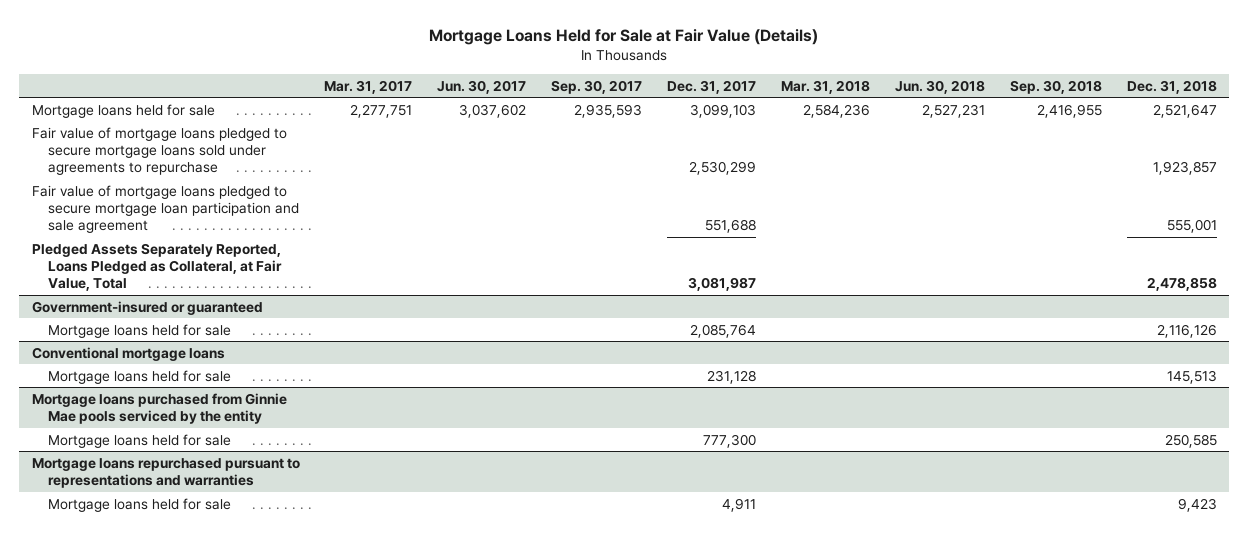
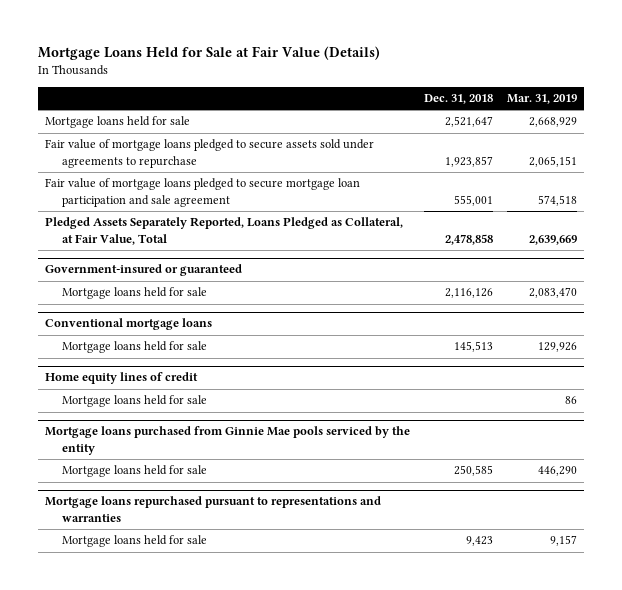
[324,79,413,94] Mar. 31, 2017 -> none
[437,79,527,94] Jun. 30, 2017 -> none
[551,79,643,94] Sep. 30, 2017 -> none
[667,79,757,94] Dec. 31, 2017 -> none
[780,79,870,94] Mar. 31, 2018 -> none
[894,79,985,94] Jun. 30, 2018 -> none
[1009,79,1102,94] Sep. 30, 2018 -> none
none -> [507,93,578,104] Mar. 31, 2019
[31,126,287,176] Fair value of mortgage loans pledged to secure mortgage loans sold under agreements to repurchase -> [45,139,375,168] Fair value of mortgage loans pledged to secure assets sold under agreements to repurchase
none -> [45,372,199,385] Home equity lines of credit
none -> [61,395,207,408] Mortgage loans held for sale

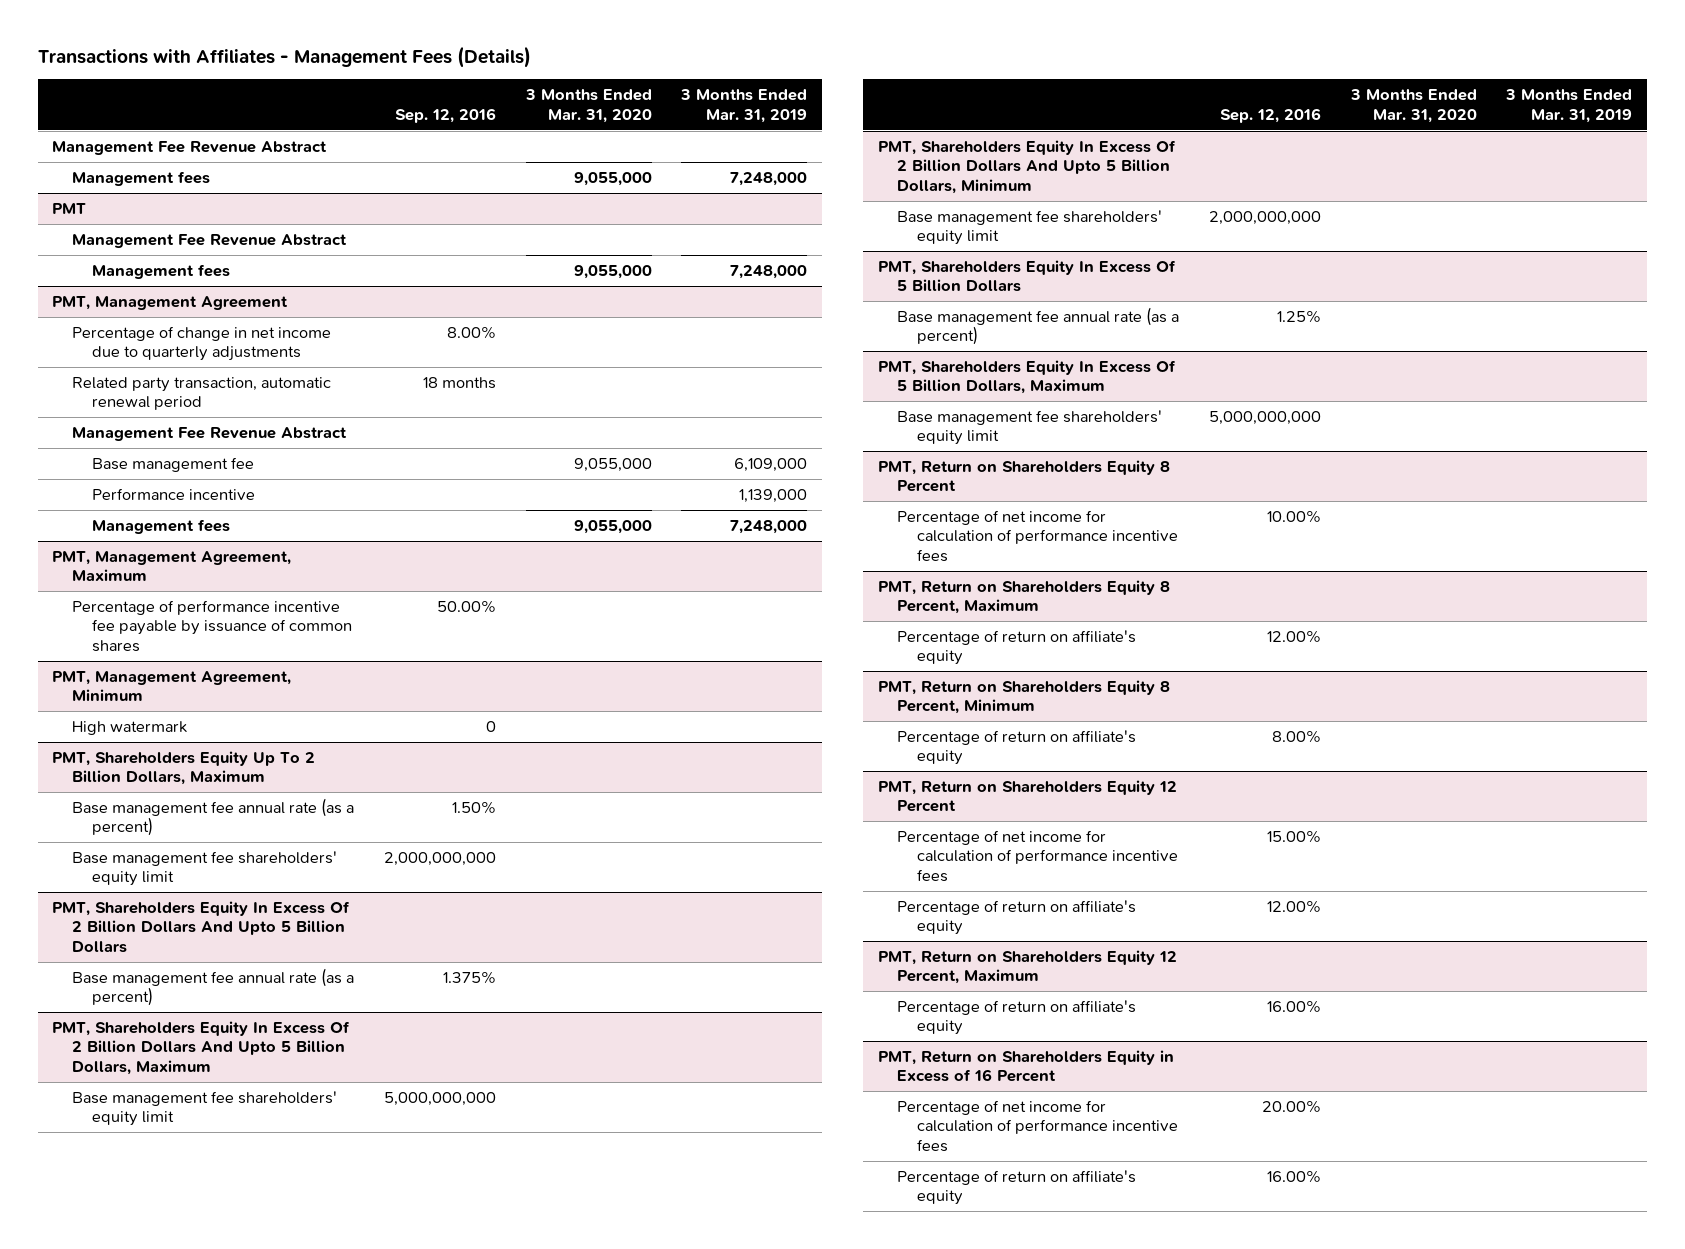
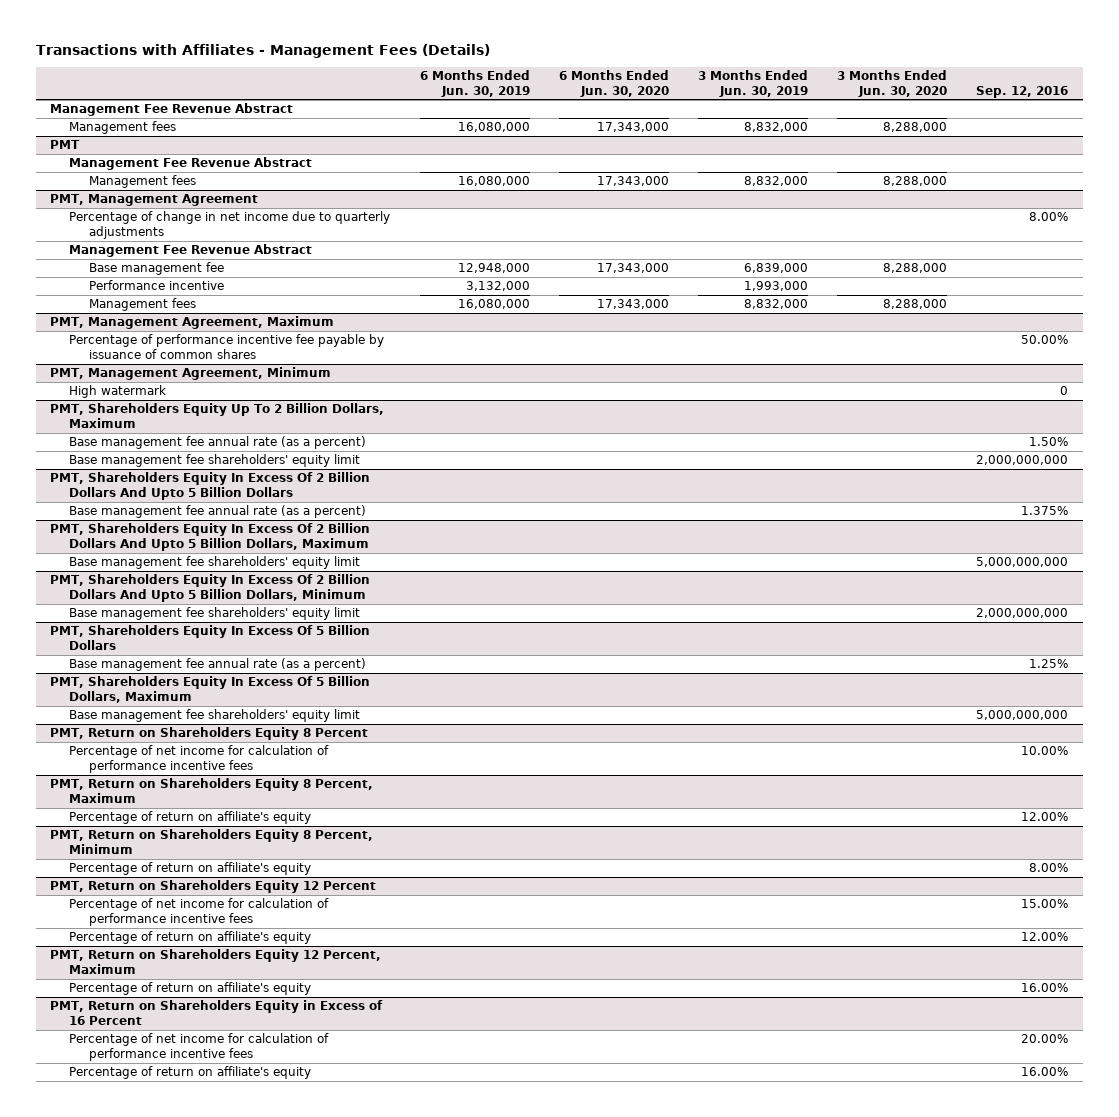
[524,89,652,123] 3 Months Ended Mar. 31, 2020 -> none
[680,89,808,123] 3 Months Ended Mar. 31, 2019 -> none
none -> [419,70,530,97] 6 Months Ended Jun. 30, 2019
none -> [558,70,669,97] 6 Months Ended Jun. 30, 2020
none -> [697,70,808,97] 3 Months Ended Jun. 30, 2019
none -> [837,70,948,97] 3 Months Ended Jun. 30, 2020
[72,377,332,411] Related party transaction, automatic renewal period -> none

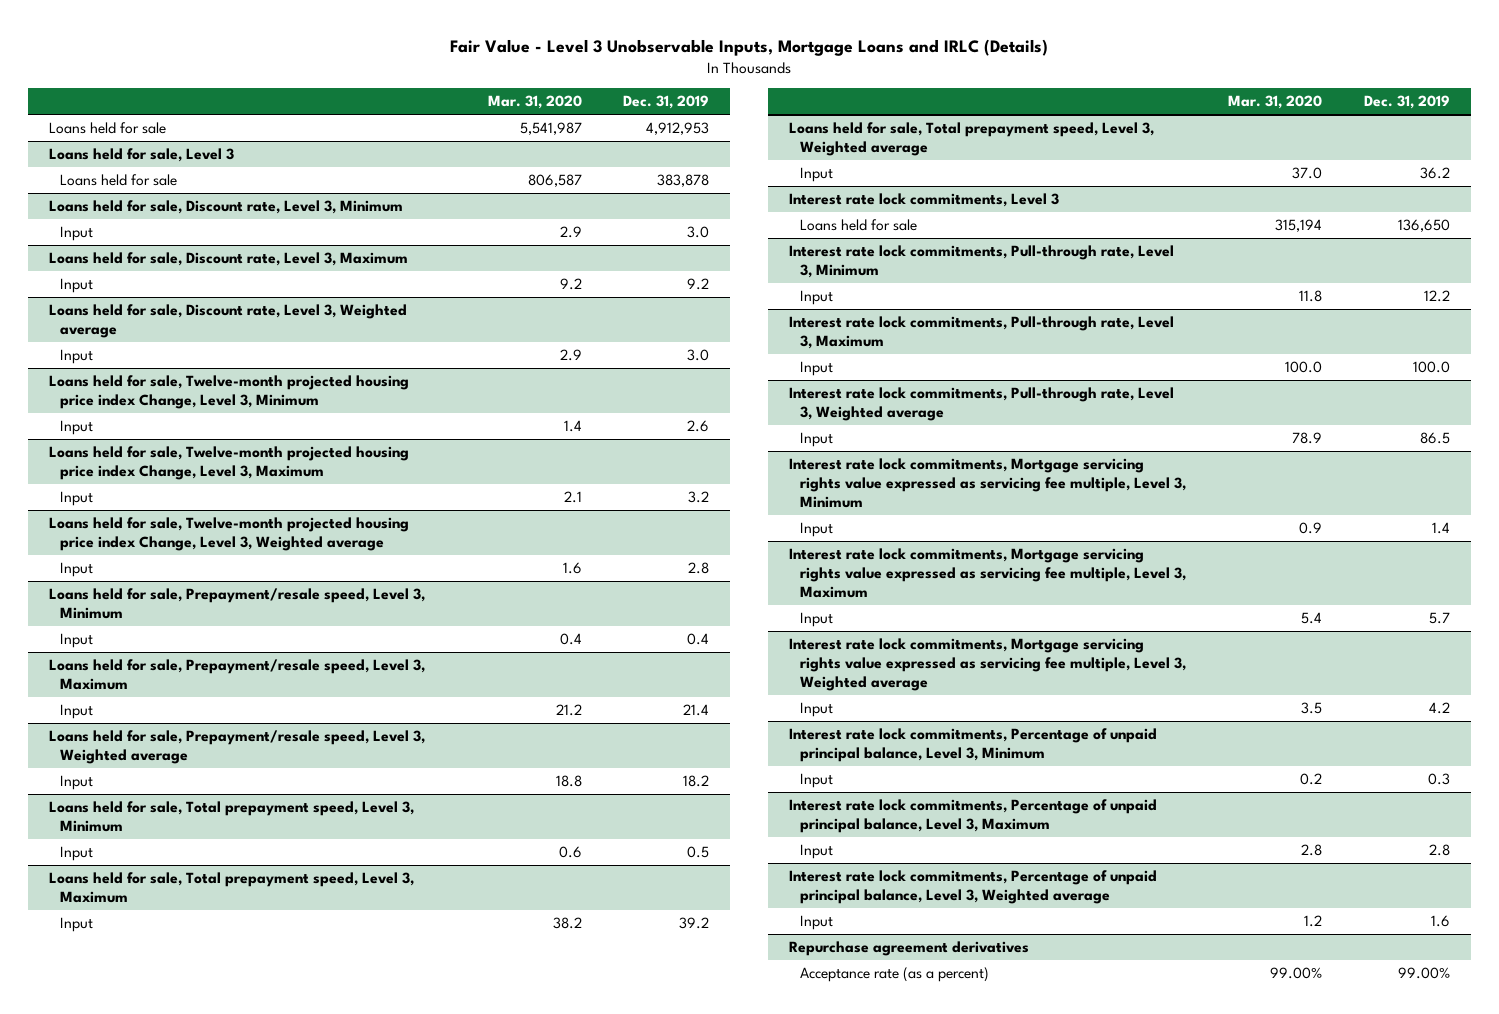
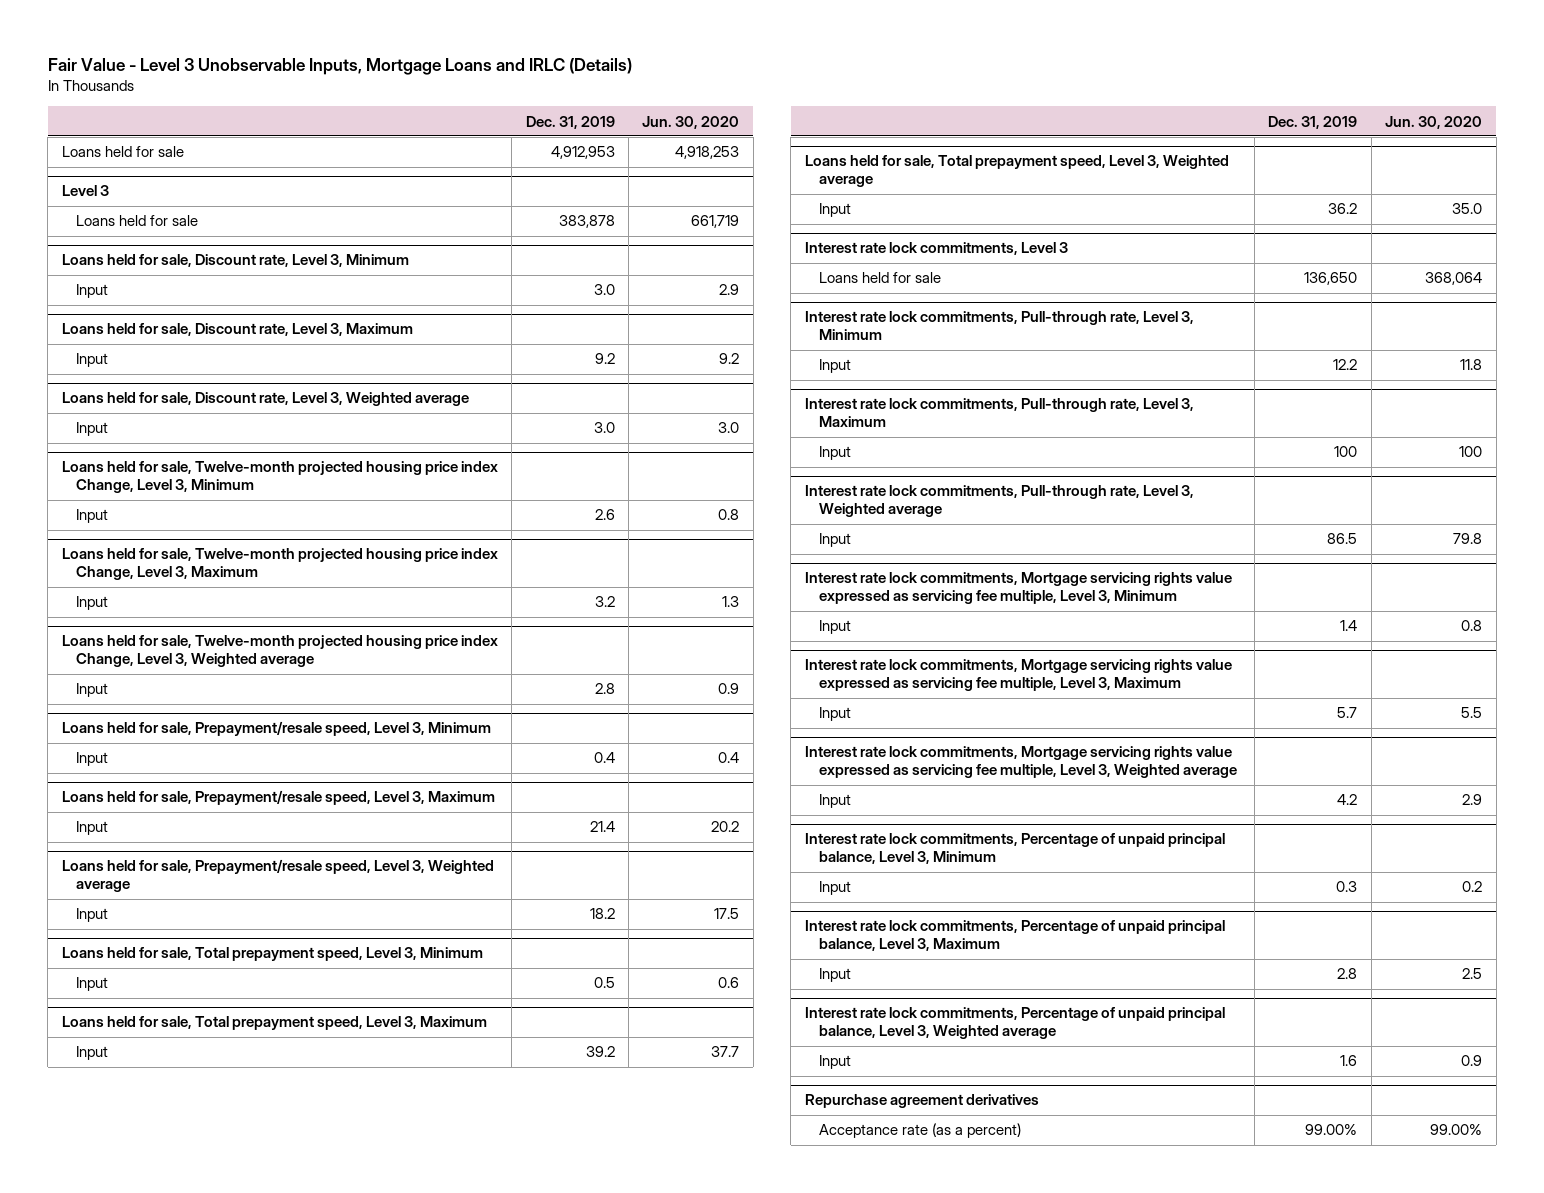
[487,95,582,110] Mar. 31, 2020 -> none
none -> [642,115,740,129] Jun. 30, 2020
[49,148,235,163] Loans held for sale, Level 3 -> none
none -> [61,185,109,197] Level 3
[1412,361,1450,374] 100.0 -> [1334,446,1358,458] 100

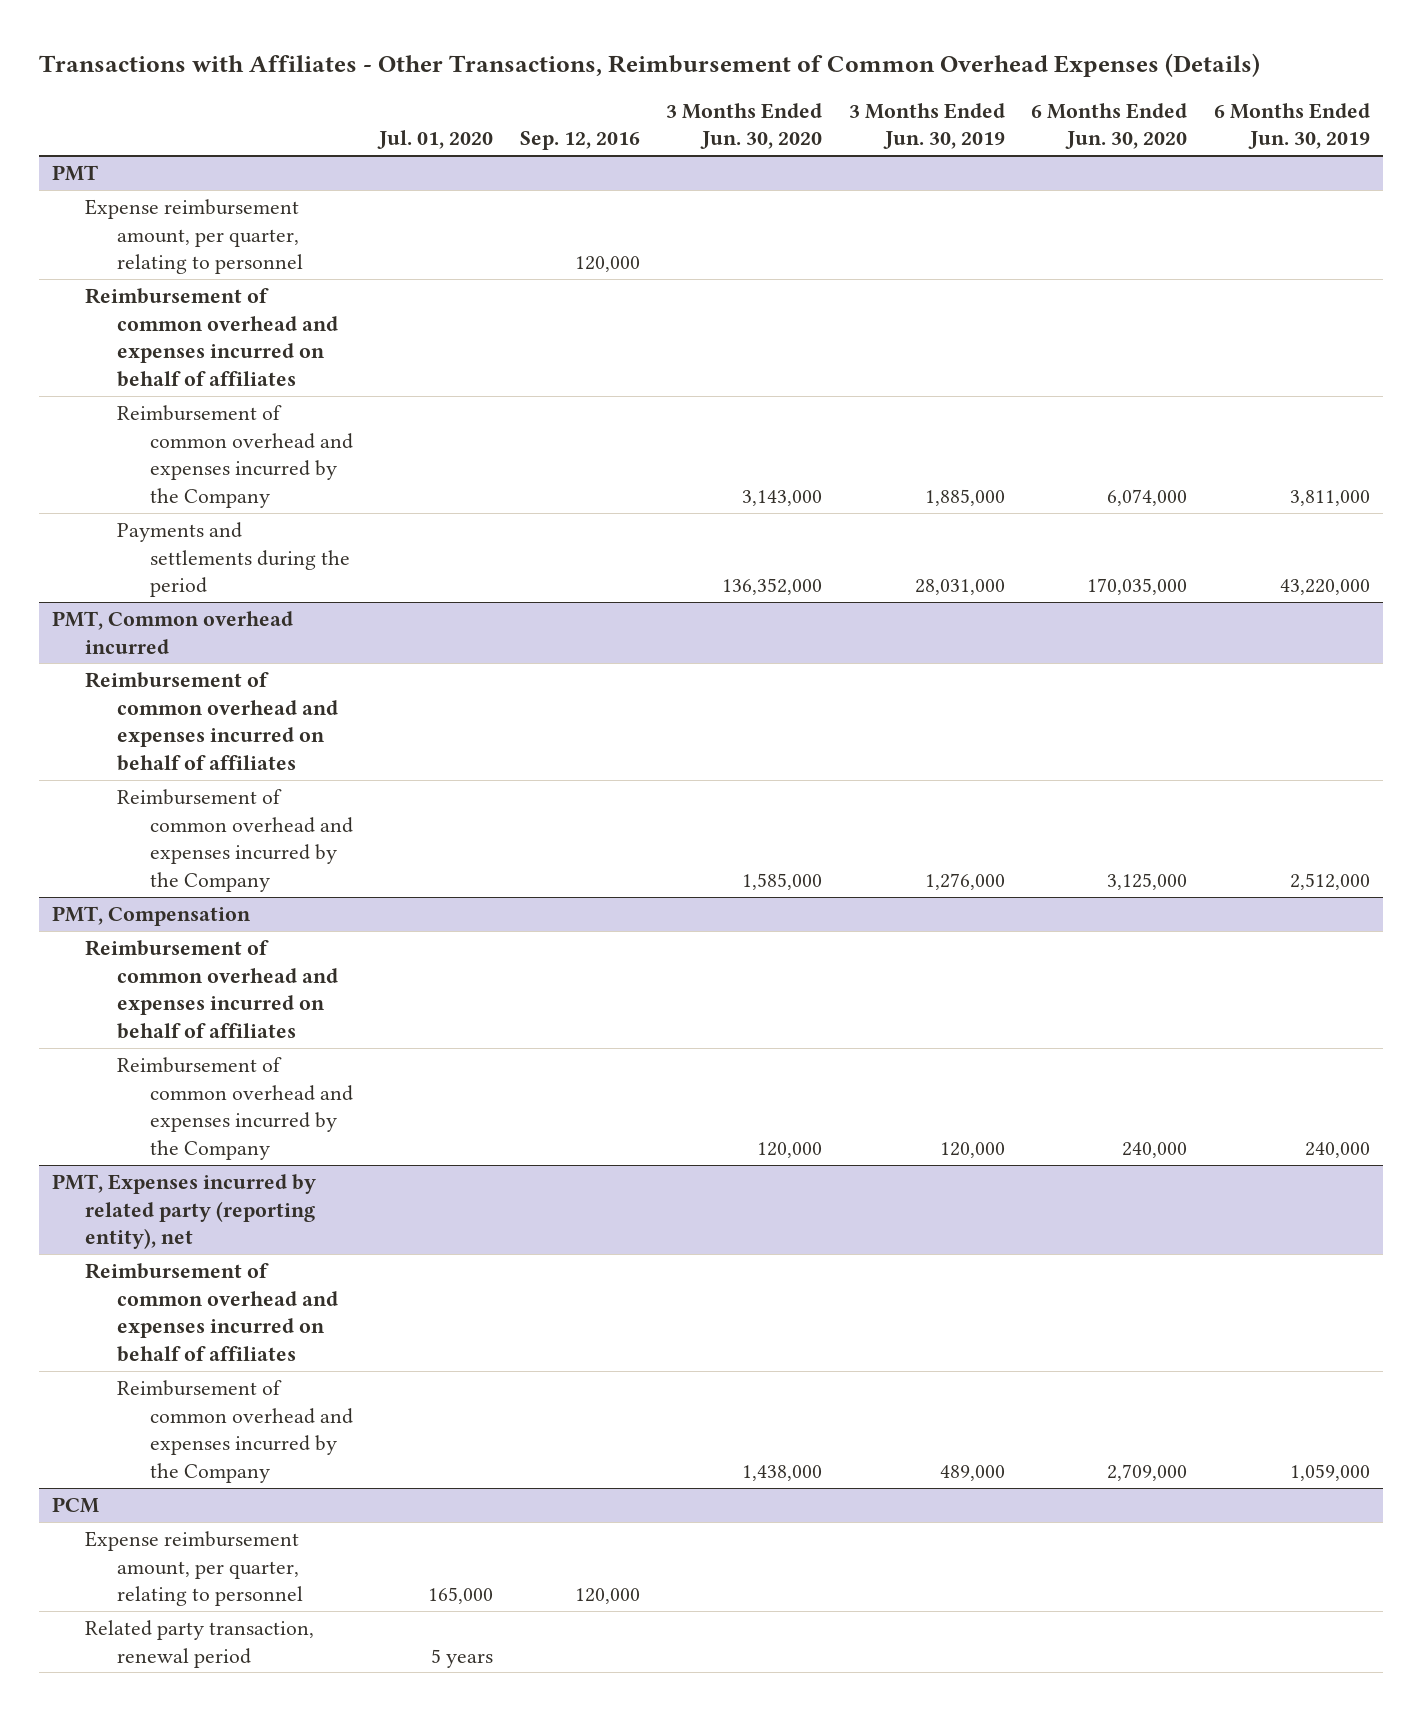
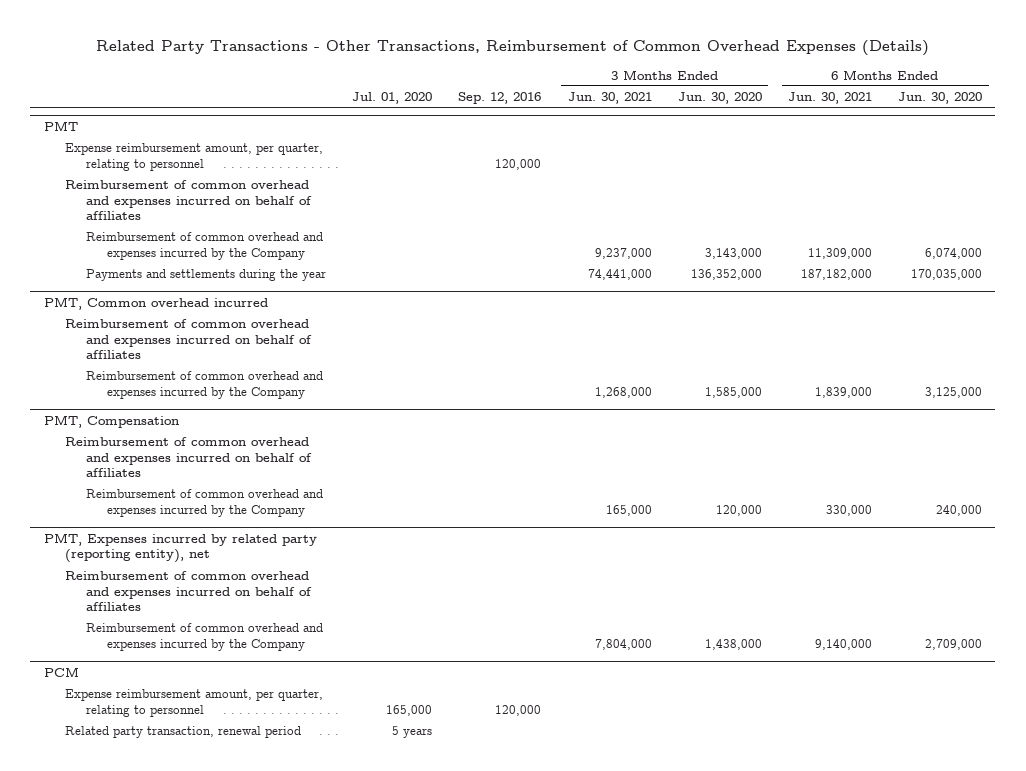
[38,53,1260,78] Transactions with Affiliates - Other Transactions, Reimbursement of Common Overhead Expenses (Details) -> [95,39,929,56] Related Party Transactions - Other Transactions, Reimbursement of Common Overhead Expenses (Details)
[848,102,1005,150] 3 Months Ended Jun. 30, 2019 -> none
[1213,102,1370,150] 6 Months Ended Jun. 30, 2019 -> none
none -> [567,91,652,104] Jun. 30, 2021
none -> [788,91,873,104] Jun. 30, 2021
[117,521,350,598] Payments and settlements during the period -> [85,269,326,282] Payments and settlements during the year

